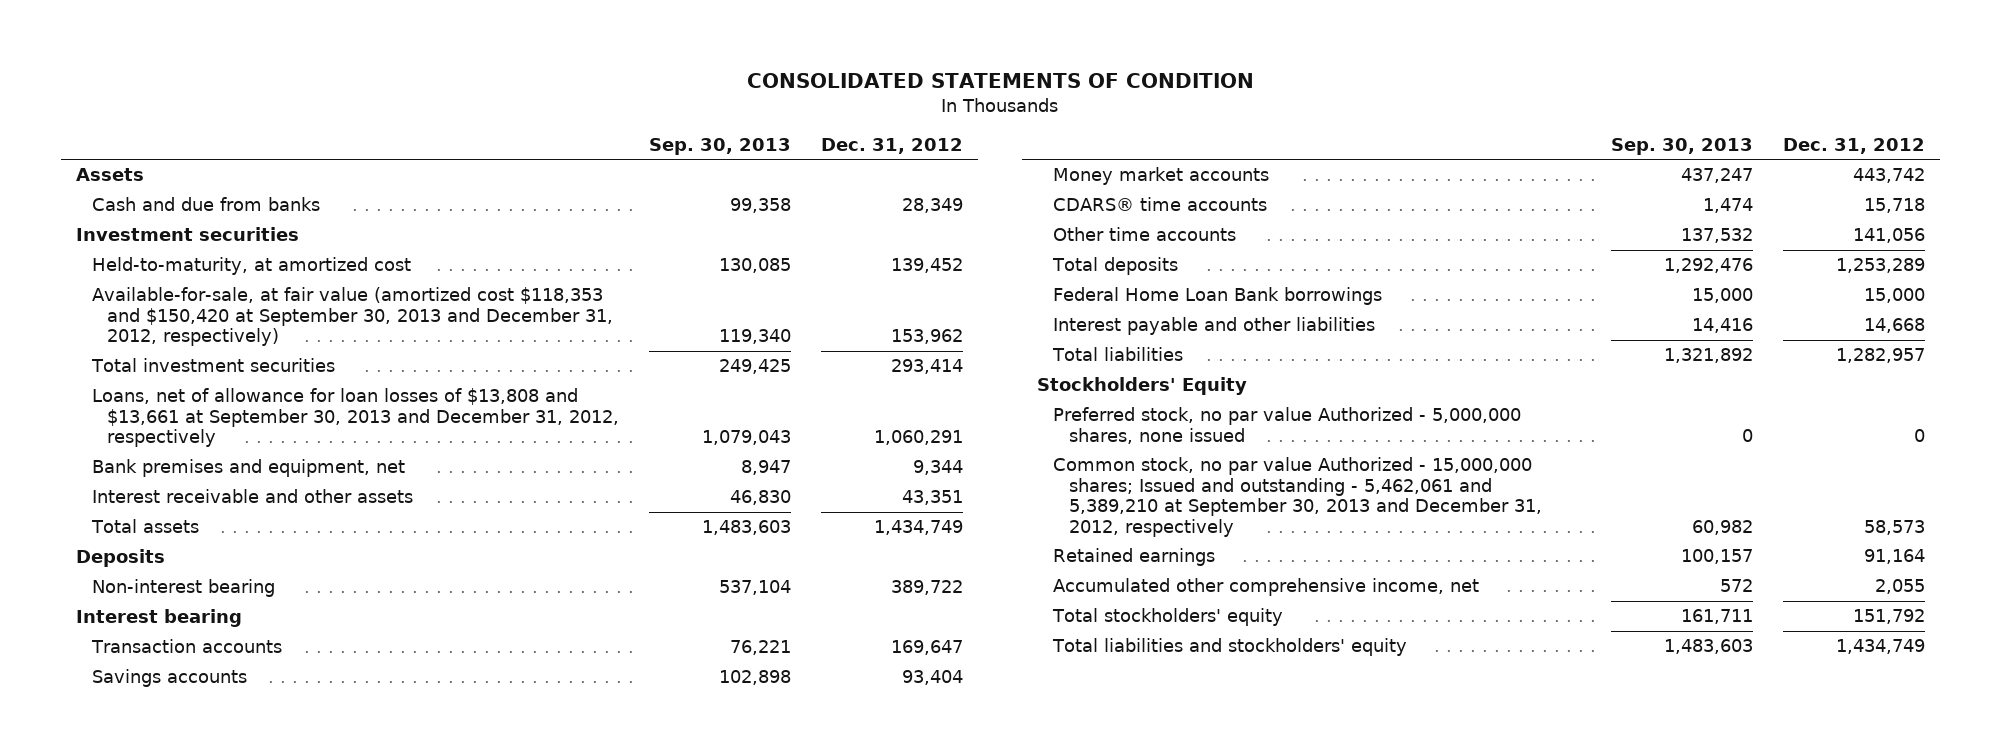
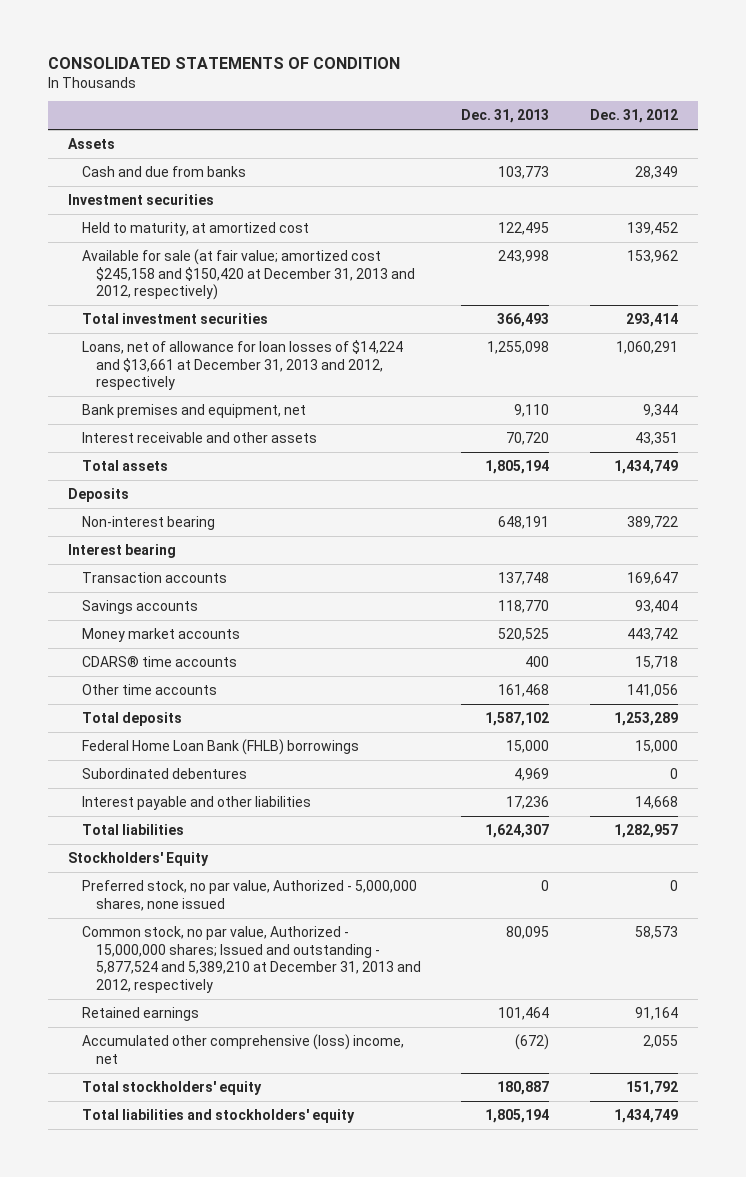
[649,137,792,155] Sep. 30, 2013 -> none
none -> [461,109,550,124] Dec. 31, 2013
[91,257,411,276] Held-to-maturity, at amortized cost -> [82,221,310,236] Held to maturity, at amortized cost
[91,287,614,347] Available-for-sale, at fair value (amortized cost $118,353 and $150,420 at September 30, 2013 and December 31, 2012, respectively) -> [82,248,416,301] Available for sale (at fair value; amortized cost $245,158 and $150,420 at December 31, 2013 and 2012, respectively)
[91,388,620,448] Loans, net of allowance for loan losses of $13,808 and $13,661 at September 30, 2013 and December 31, 2012, respectively -> [82,339,404,391] Loans, net of allowance for loan losses of $14,224 and $13,661 at December 31, 2013 and 2012, respectively
[1053,287,1383,306] Federal Home Loan Bank borrowings -> [82,738,360,755] Federal Home Loan Bank (FHLB) borrowings
none -> [82,767,248,779] Subordinated debentures
[1053,407,1522,444] Preferred stock, no par value Authorized - 5,000,000 shares, none issued -> [82,879,418,911] Preferred stock, no par value, Authorized - 5,000,000 shares, none issued
[1053,457,1543,537] Common stock, no par value Authorized - 15,000,000 shares; Issued and outstanding - 5,462,061 and 5,389,210 at September 30, 2013 and December 31, 2012, respectively -> [82,925,422,994] Common stock, no par value, Authorized - 15,000,000 shares; Issued and outstanding - 5,877,524 and 5,389,210 at December 31, 2013 and 2012, respectively
[1053,578,1480,597] Accumulated other comprehensive income, net -> [82,1033,405,1064] Accumulated other comprehensive (loss) income, net

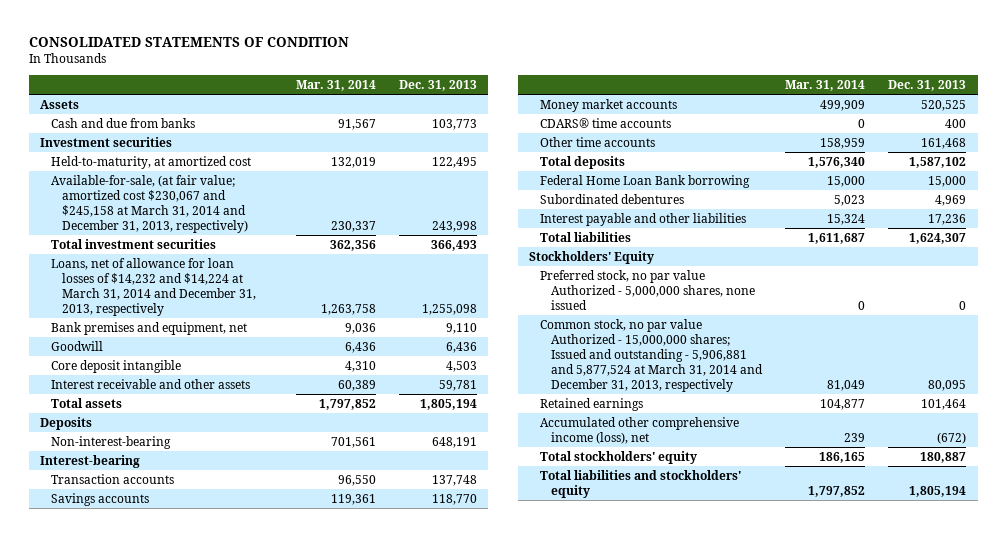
[589,109,678,124] Dec. 31, 2012 -> none
none -> [295,79,376,91] Mar. 31, 2014
[82,221,310,236] Held to maturity, at amortized cost -> [51,155,252,169] Held-to-maturity, at amortized cost
[82,248,416,301] Available for sale (at fair value; amortized cost $245,158 and $150,420 at December 31, 2013 and 2012, respectively) -> [51,174,248,233] Available-for-sale, (at fair value; amortized cost $230,067 and $245,158 at March 31, 2014 and December 31, 2013, respectively)
[82,339,404,391] Loans, net of allowance for loan losses of $14,224 and $13,661 at December 31, 2013 and 2012, respectively -> [51,257,256,316] Loans, net of allowance for loan losses of $14,232 and $14,224 at March 31, 2014 and December 31, 2013, respectively
none -> [51,340,104,351] Goodwill
none -> [51,359,182,373] Core deposit intangible
[506,431,550,445] 70,720 -> [438,379,477,391] 59,781
[82,515,216,530] Non-interest bearing -> [51,435,172,449] Non-interest-bearing
[67,543,176,558] Interest bearing -> [40,454,141,468] Interest-bearing
[82,738,360,755] Federal Home Loan Bank (FHLB) borrowings -> [540,174,751,188] Federal Home Loan Bank borrowing
[82,879,418,911] Preferred stock, no par value, Authorized - 5,000,000 shares, none issued -> [540,269,756,310] Preferred stock, no par value Authorized - 5,000,000 shares, none issued
[82,925,422,994] Common stock, no par value, Authorized - 15,000,000 shares; Issued and outstanding - 5,877,524 and 5,389,210 at December 31, 2013 and 2012, respectively -> [540,318,764,392] Common stock, no par value Authorized - 15,000,000 shares; Issued and outstanding - 5,906,881 and 5,877,524 at March 31, 2014 and December 31, 2013, respectively
[82,1033,405,1064] Accumulated other comprehensive (loss) income, net -> [540,416,740,444] Accumulated other comprehensive income (loss), net

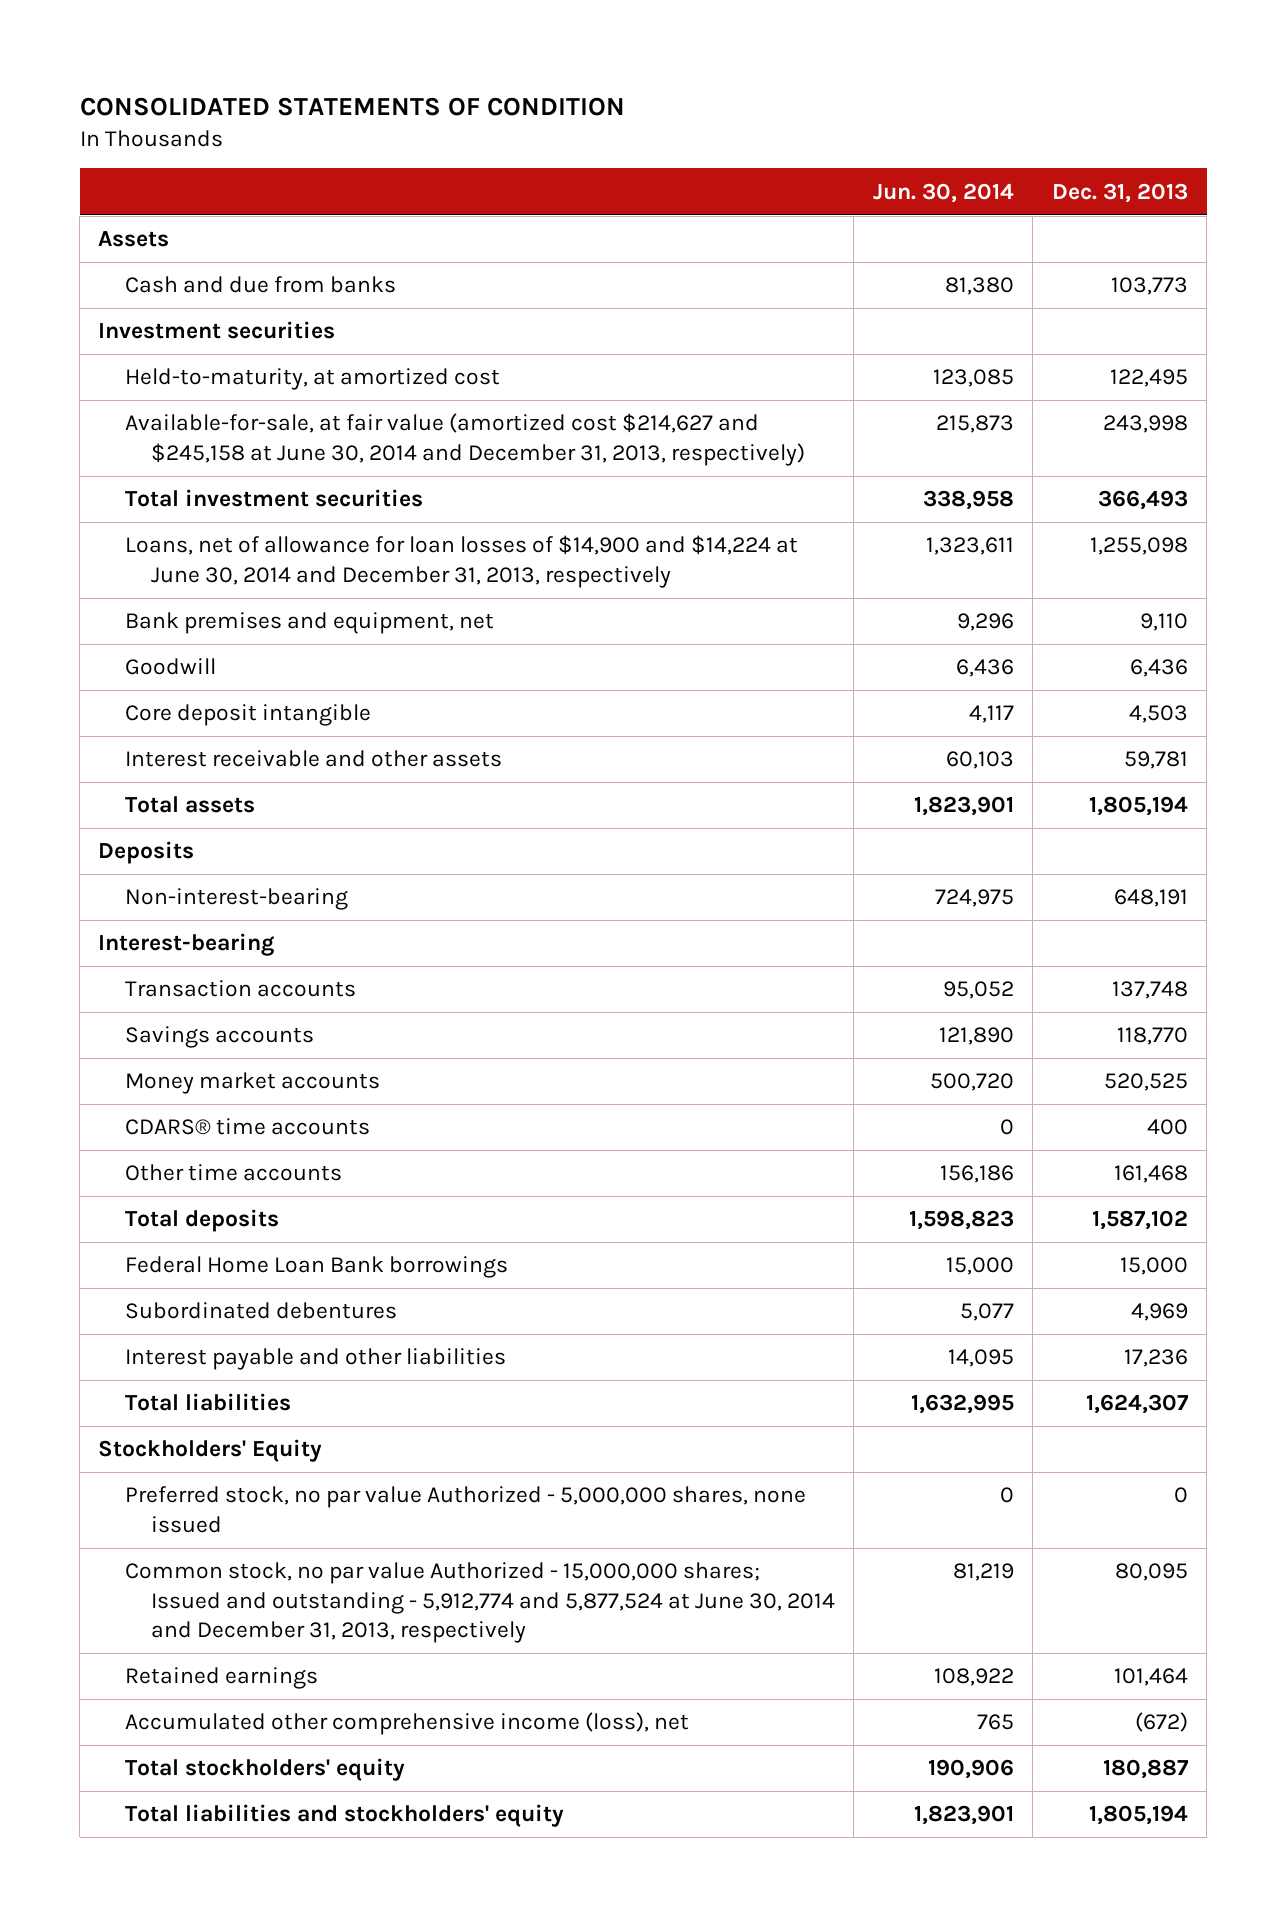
[295,79,376,91] Mar. 31, 2014 -> none
none -> [872,182,1014,203] Jun. 30, 2014
[51,174,248,233] Available-for-sale, (at fair value; amortized cost $230,067 and $245,158 at March 31, 2014 and December 31, 2013, respectively) -> [124,413,805,466] Available-for-sale, at fair value (amortized cost $214,627 and $245,158 at June 30, 2014 and December 31, 2013, respectively)
[51,257,256,316] Loans, net of allowance for loan losses of $14,232 and $14,224 at March 31, 2014 and December 31, 2013, respectively -> [124,535,798,588] Loans, net of allowance for loan losses of $14,900 and $14,224 at June 30, 2014 and December 31, 2013, respectively
[540,174,751,188] Federal Home Loan Bank borrowing -> [124,1256,508,1279] Federal Home Loan Bank borrowings
[540,318,764,392] Common stock, no par value Authorized - 15,000,000 shares; Issued and outstanding - 5,906,881 and 5,877,524 at March 31, 2014 and December 31, 2013, respectively -> [124,1562,835,1643] Common stock, no par value Authorized - 15,000,000 shares; Issued and outstanding - 5,912,774 and 5,877,524 at June 30, 2014 and December 31, 2013, respectively

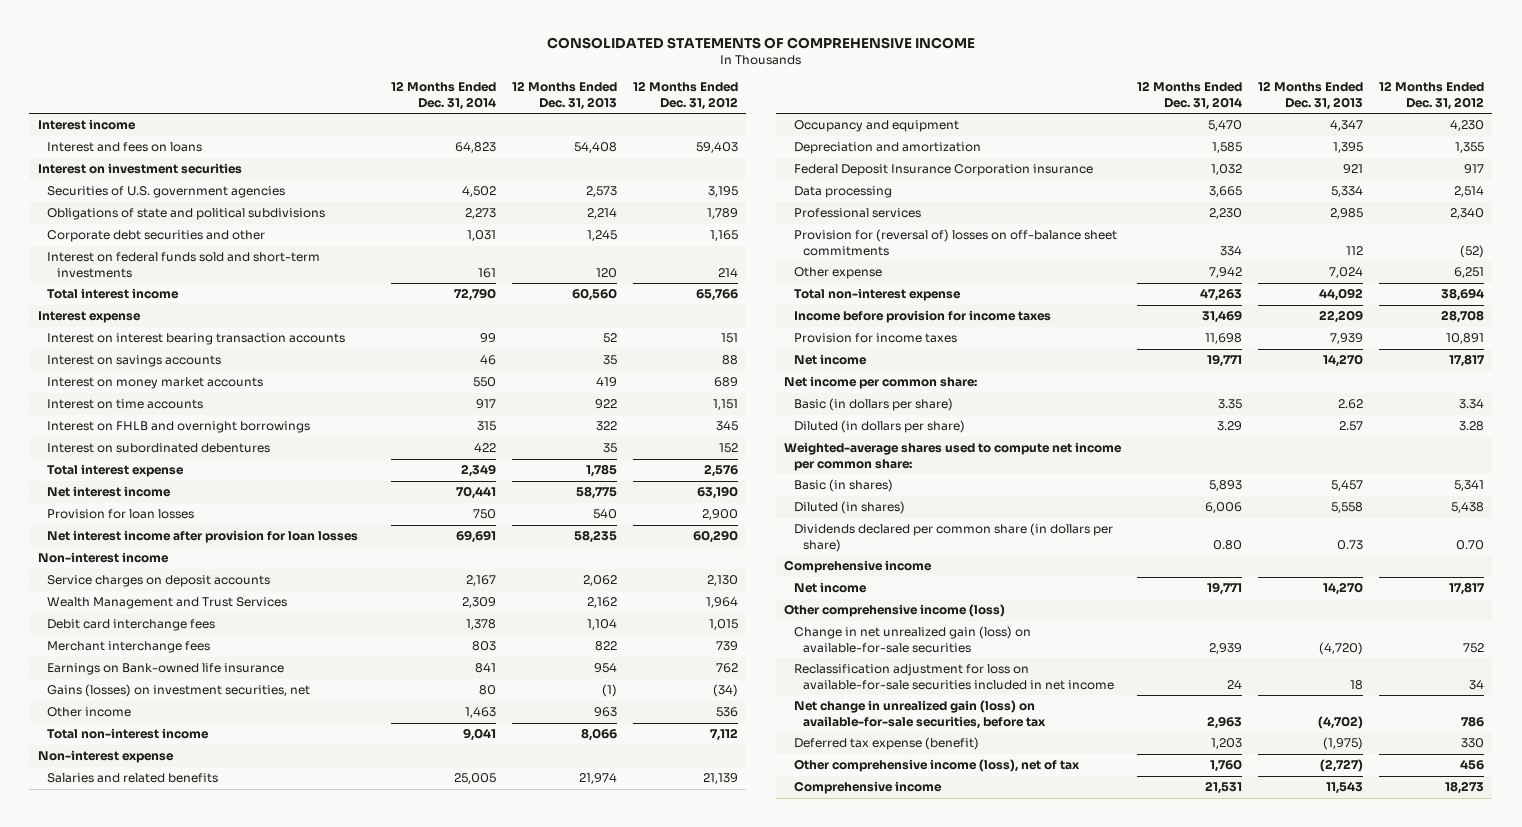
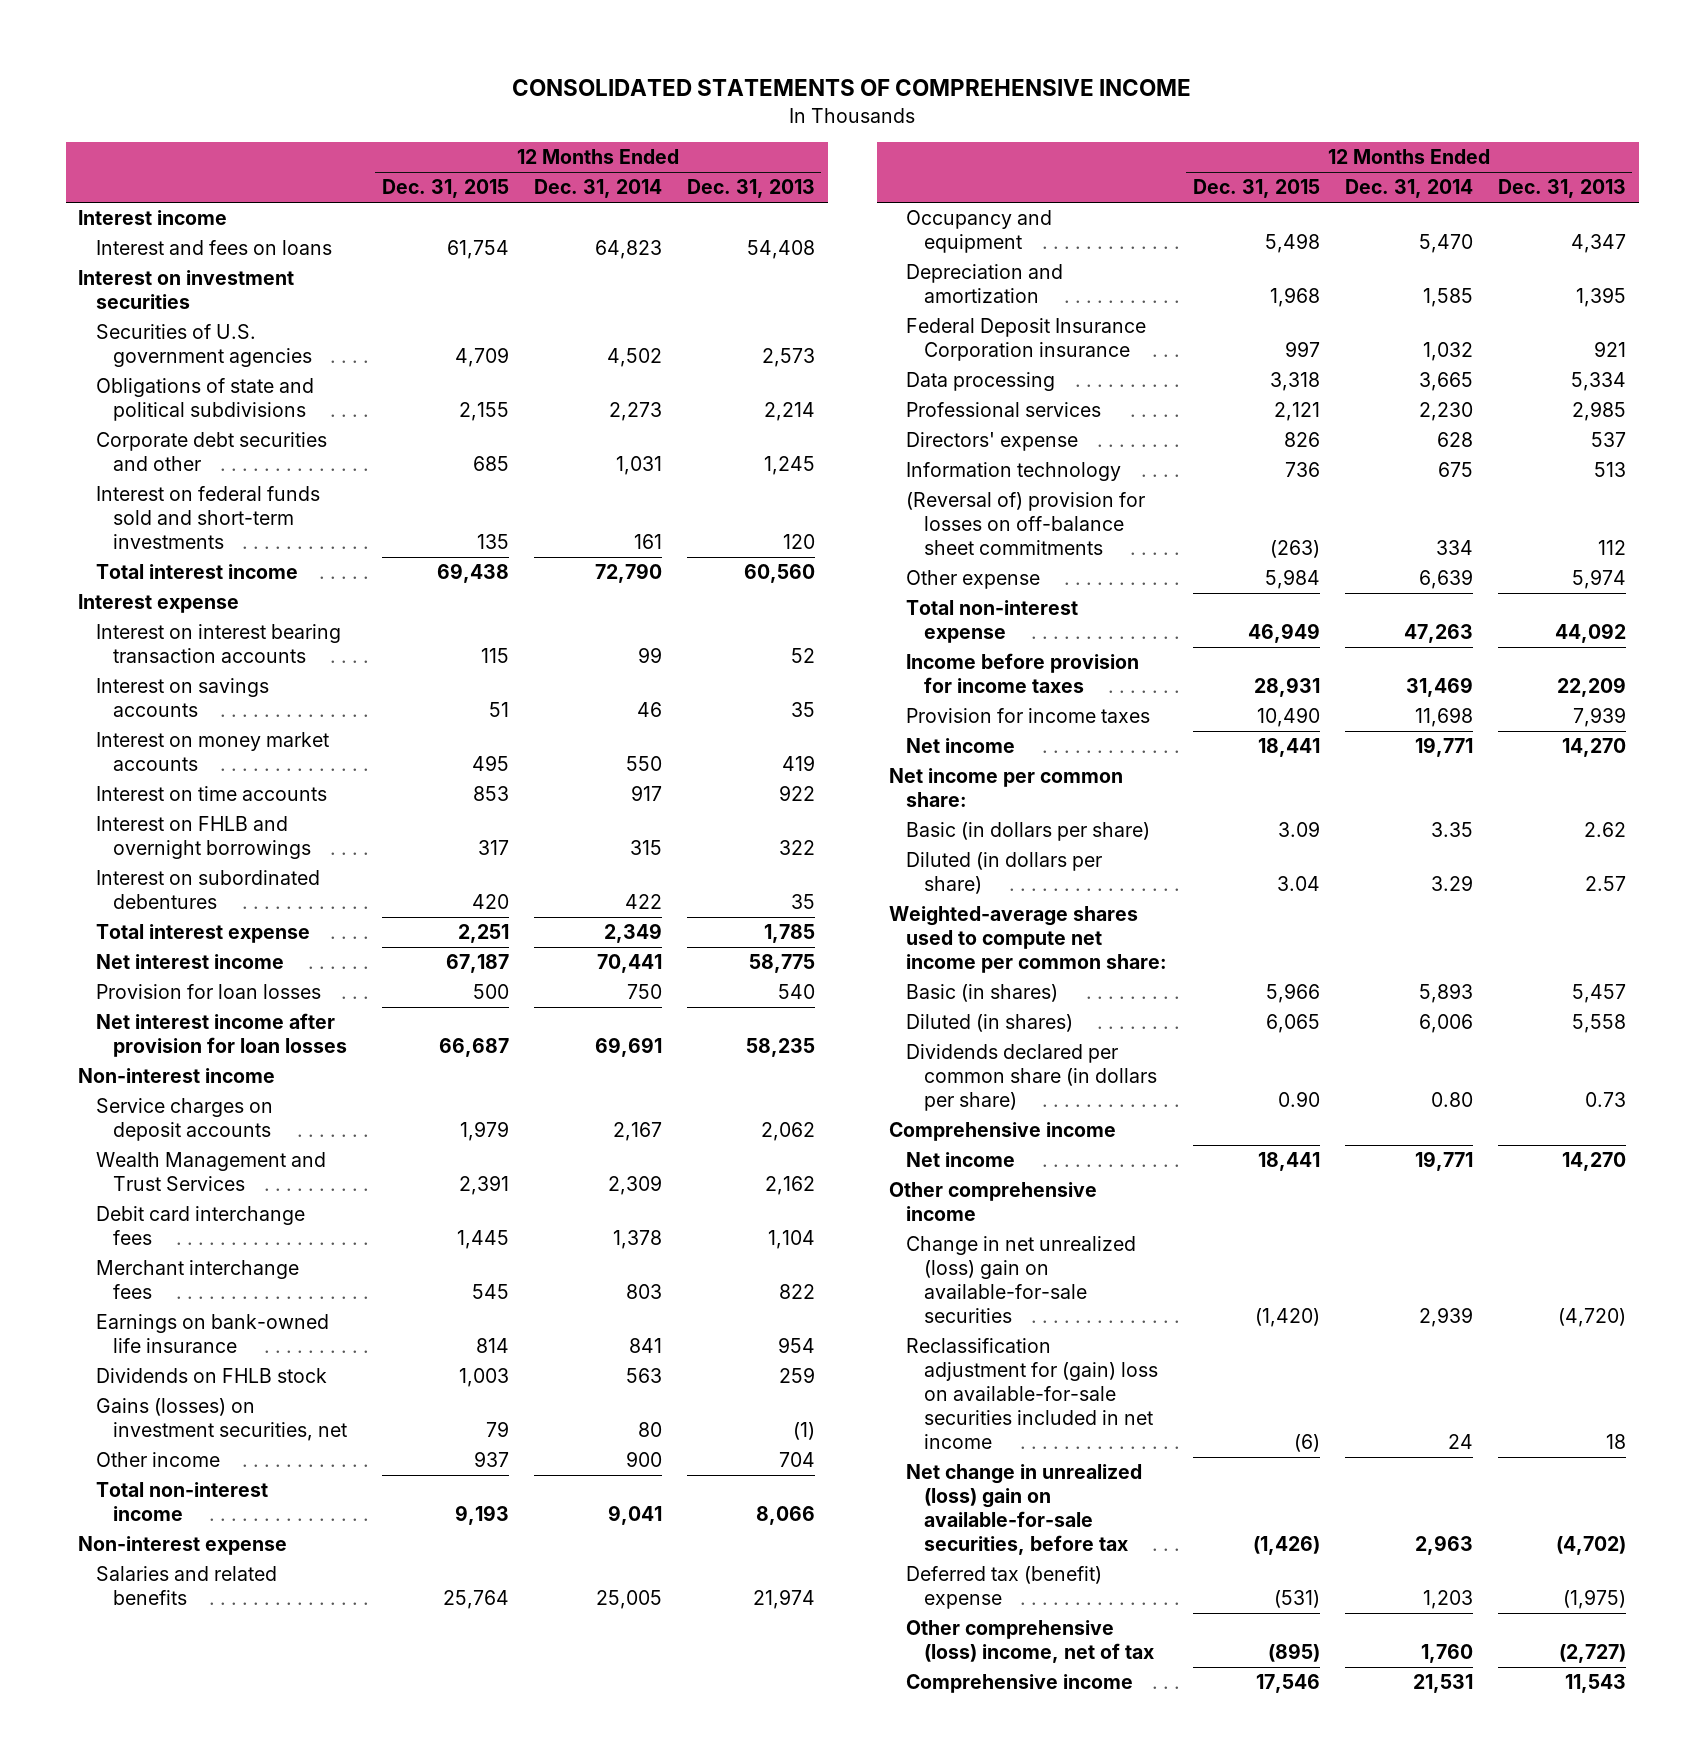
[632,81,738,110] 12 Months Ended Dec. 31, 2012 -> none
none -> [381,179,509,199] Dec. 31, 2015
[47,663,285,676] Earnings on Bank-owned life insurance -> [95,1314,329,1354] Earnings on bank-owned life insurance
none -> [95,1368,327,1384] Dividends on FHLB stock
[464,707,496,719] 1,463 -> [625,1451,662,1468] 900
[593,707,617,718] 963 -> [779,1452,816,1468] 704
none -> [906,432,1079,452] Directors' expense
none -> [906,462,1122,482] Information technology
[793,229,1117,256] Provision for (reversal of) losses on off-balance sheet commitments -> [906,492,1146,556] (Reversal of) provision for losses on off-balance sheet commitments
[1208,267,1242,279] 7,942 -> [1418,569,1473,590] 6,639
[1329,267,1364,279] 7,024 -> [1572,569,1627,590] 5,974
[783,604,1005,618] Other comprehensive income (loss) -> [889,1182,1098,1222] Other comprehensive income
[793,626,1031,653] Change in net unrealized gain (loss) on available-for-sale securities -> [906,1236,1137,1324] Change in net unrealized (loss) gain on available-for-sale securities
[793,664,1115,690] Reclassification adjustment for loss on available-for-sale securities included in net income -> [906,1338,1158,1450] Reclassification adjustment for (gain) loss on available-for-sale securities included in net income
[793,700,1047,729] Net change in unrealized gain (loss) on available-for-sale securities, before tax -> [906,1464,1143,1556] Net change in unrealized (loss) gain on available-for-sale securities, before tax
[793,737,979,751] Deferred tax expense (benefit) -> [906,1566,1103,1610] Deferred tax (benefit) expense
[793,759,1080,773] Other comprehensive income (loss), net of tax -> [906,1620,1154,1664] Other comprehensive (loss) income, net of tax

